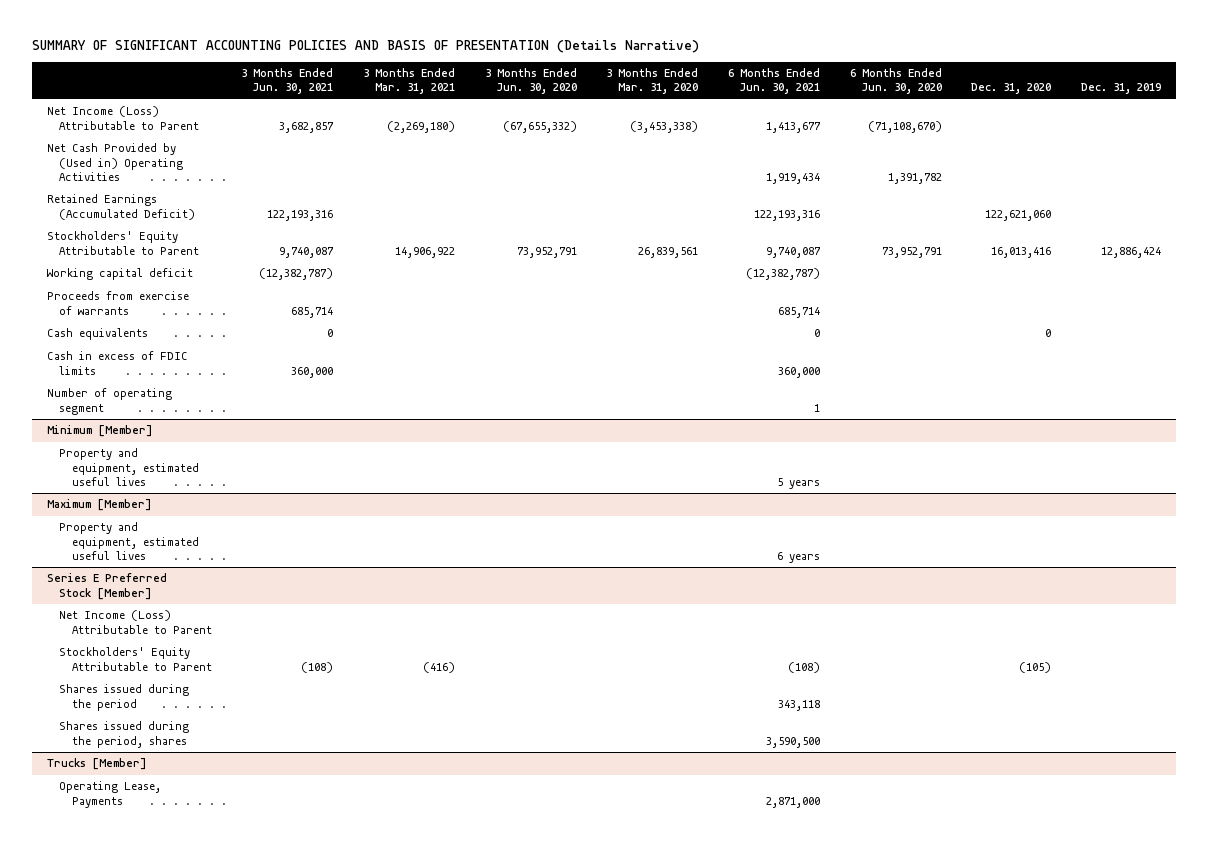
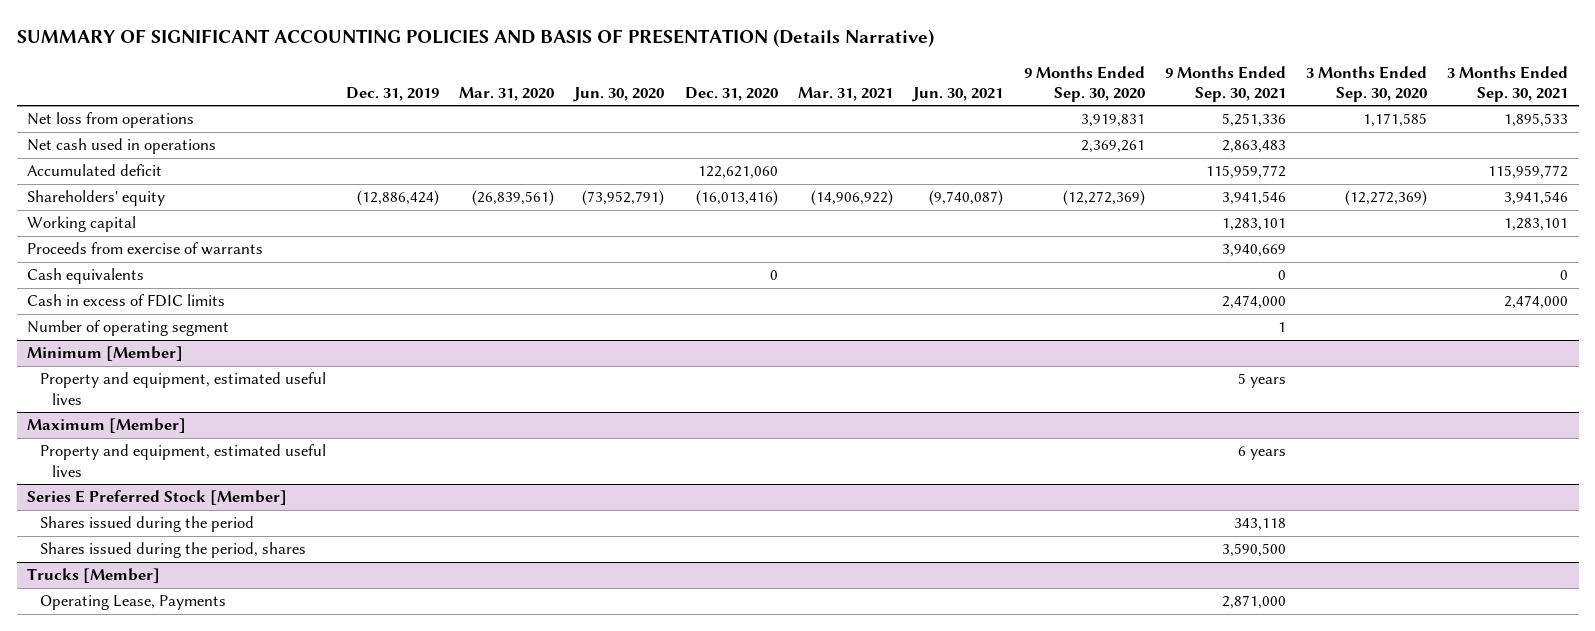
[241,67,334,95] 3 Months Ended Jun. 30, 2021 -> none
[363,67,456,95] 3 Months Ended Mar. 31, 2021 -> none
[484,67,577,95] 3 Months Ended Jun. 30, 2020 -> none
[606,67,699,95] 3 Months Ended Mar. 31, 2020 -> none
[727,67,820,95] 6 Months Ended Jun. 30, 2021 -> none
[849,67,942,95] 6 Months Ended Jun. 30, 2020 -> none
none -> [459,86,555,101] Mar. 31, 2020
none -> [573,86,665,102] Jun. 30, 2020
none -> [798,86,894,101] Mar. 31, 2021
none -> [912,86,1004,102] Jun. 30, 2021
none -> [1023,65,1145,102] 9 Months Ended Sep. 30, 2020
none -> [1164,65,1286,102] 9 Months Ended Sep. 30, 2021
none -> [1306,65,1428,102] 3 Months Ended Sep. 30, 2020
none -> [1447,65,1569,102] 3 Months Ended Sep. 30, 2021
[46,106,200,130] Net Income (Loss) Attributable to Parent -> none
[46,231,200,255] Stockholders' Equity Attributable to Parent -> none
none -> [26,112,194,129] Net loss from operations
[46,143,184,182] Net Cash Provided by (Used in) Operating Activities -> [26,138,216,155] Net cash used in operations
[46,194,196,220] Retained Earnings (Accumulated Deficit) -> [26,164,162,177] Accumulated deficit
none -> [26,190,165,207] Shareholders' equity
[46,268,193,281] Working capital deficit -> [26,216,136,233] Working capital
[59,610,212,634] Net Income (Loss) Attributable to Parent -> none
[59,647,212,671] Stockholders' Equity Attributable to Parent -> none

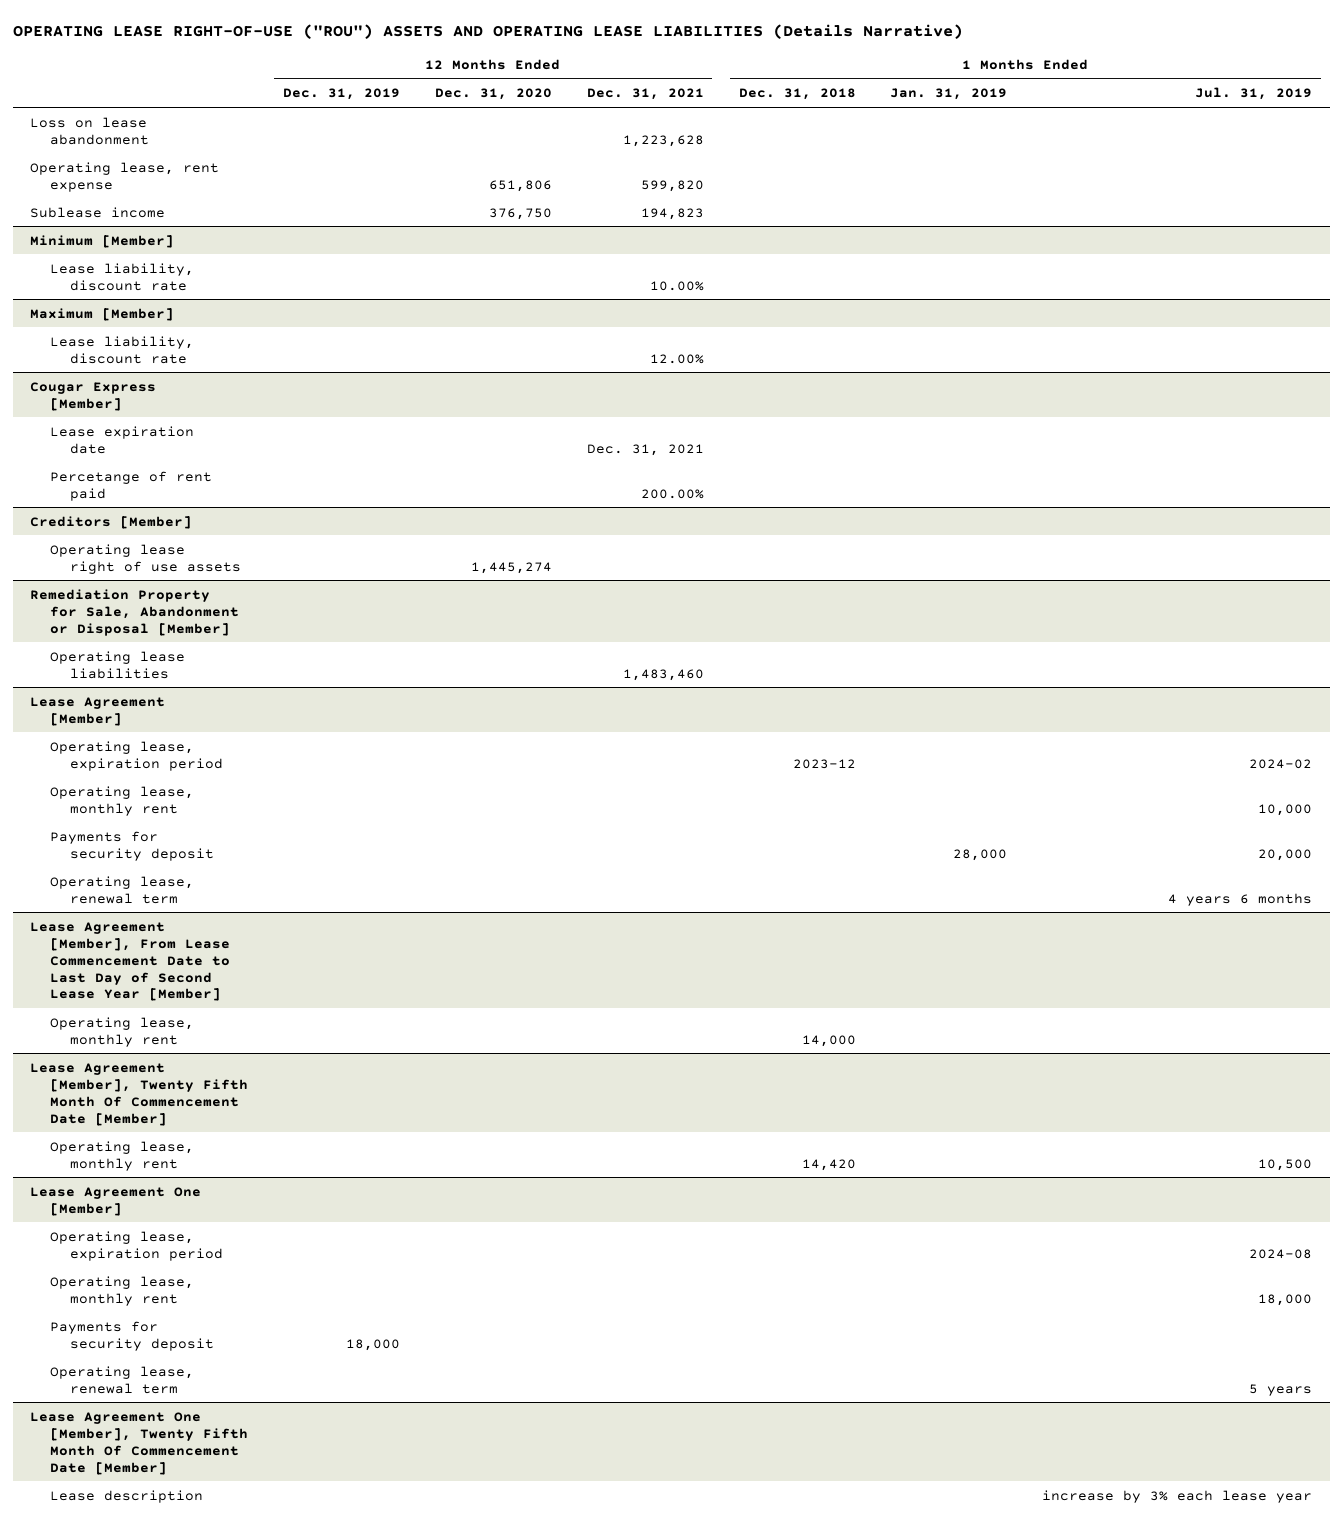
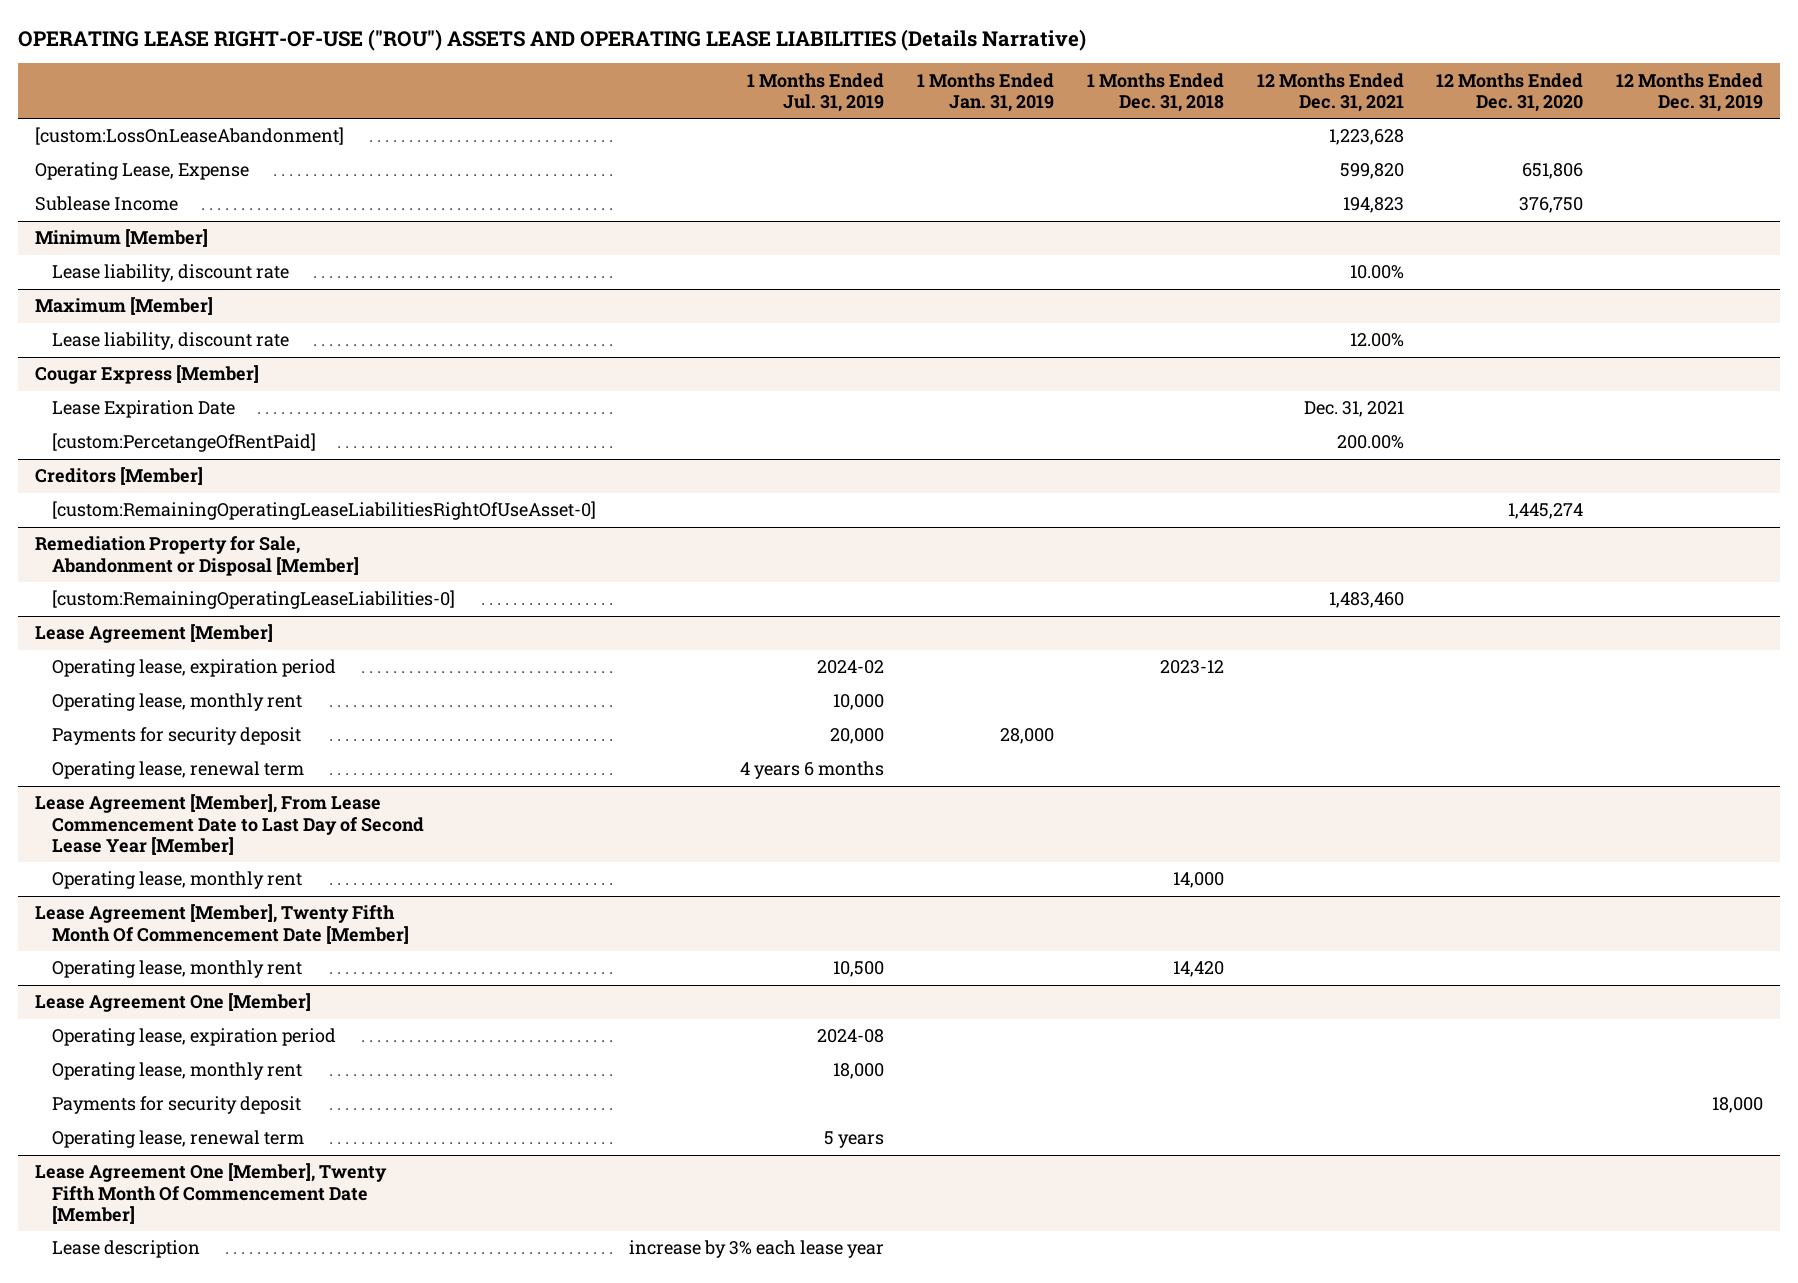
[30,116,149,145] Loss on lease abandonment -> [34,127,344,146] [custom:LossOnLeaseAbandonment]
[30,161,220,192] Operating lease, rent expense -> [34,162,249,181] Operating Lease, Expense
[30,206,166,218] Sublease income -> [34,196,178,212] Sublease Income
[49,425,194,454] Lease expiration date -> [52,400,236,419] Lease Expiration Date
[49,470,212,501] Percetange of rent paid -> [52,433,317,453] [custom:PercetangeOfRentPaid]
[49,543,241,574] Operating lease right of use assets -> [52,501,597,521] [custom:RemainingOperatingLeaseLiabilitiesRightOfUseAsset-0]
[49,650,185,679] Operating lease liabilities -> [52,590,456,610] [custom:RemainingOperatingLeaseLiabilities-0]

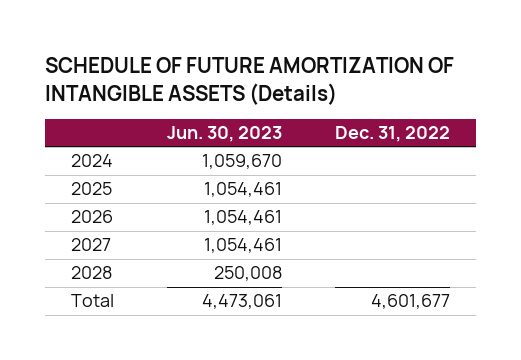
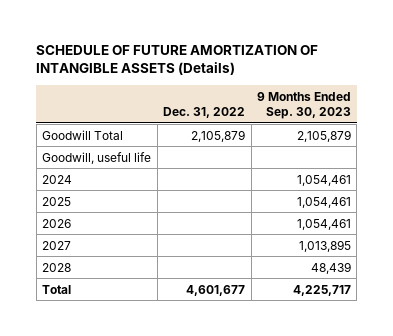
[166,125,282,142] Jun. 30, 2023 -> none
none -> [257,91,352,119] 9 Months Ended Sep. 30, 2023
none -> [42,129,124,140] Goodwill Total
none -> [42,151,152,164] Goodwill, useful life

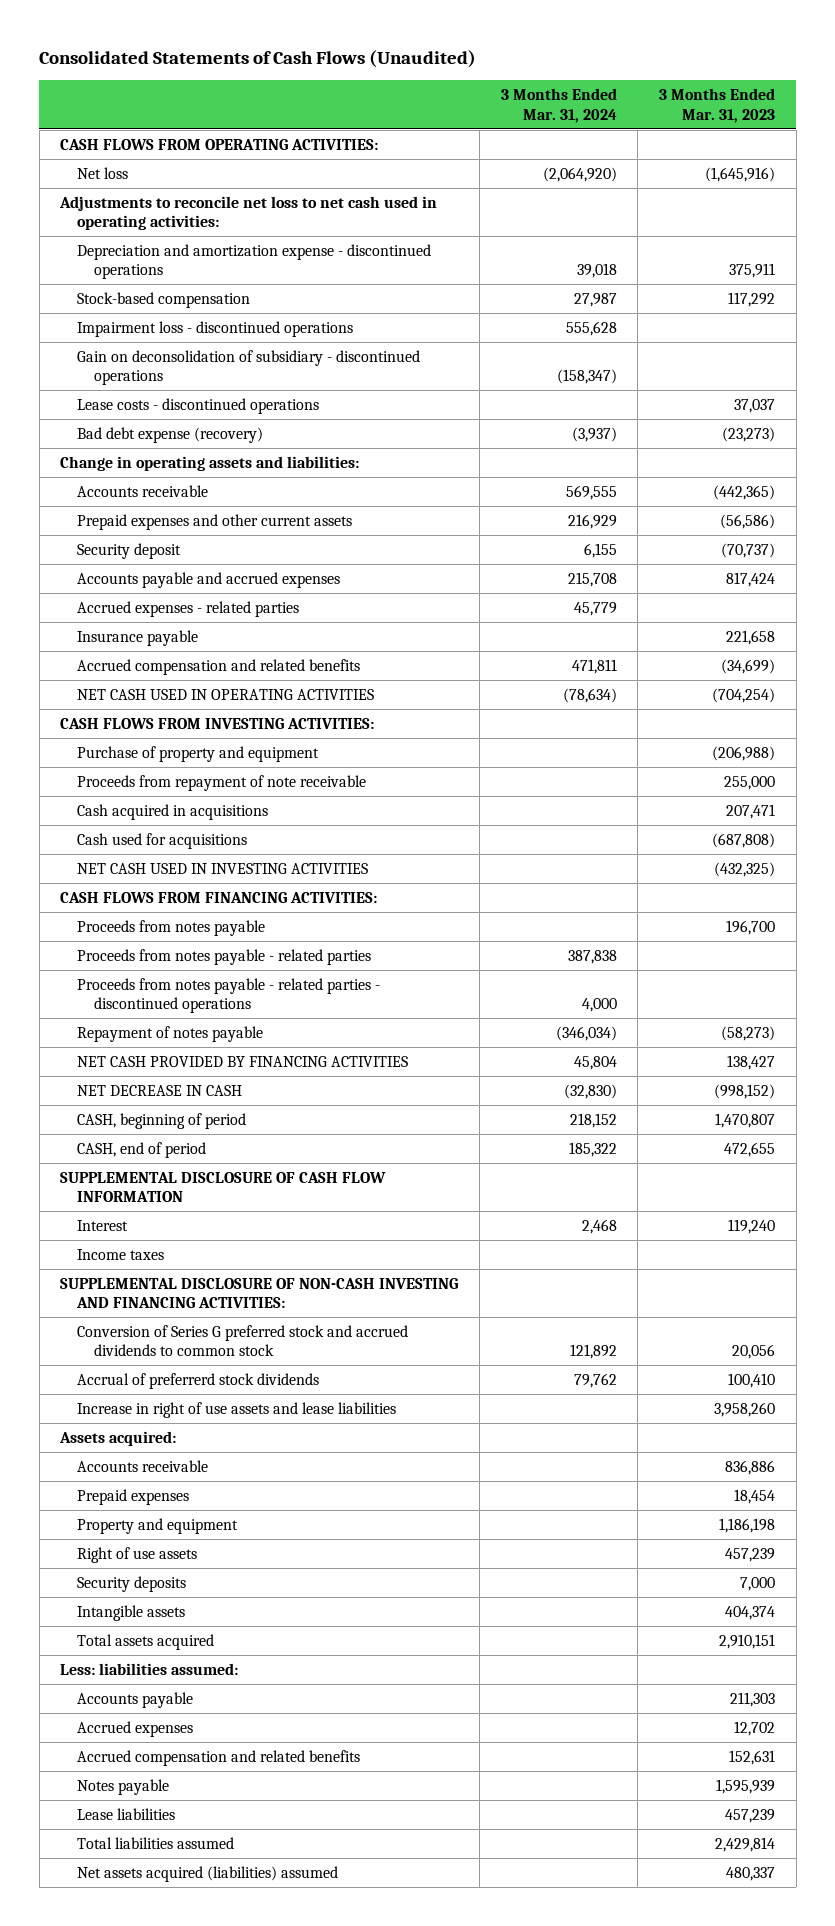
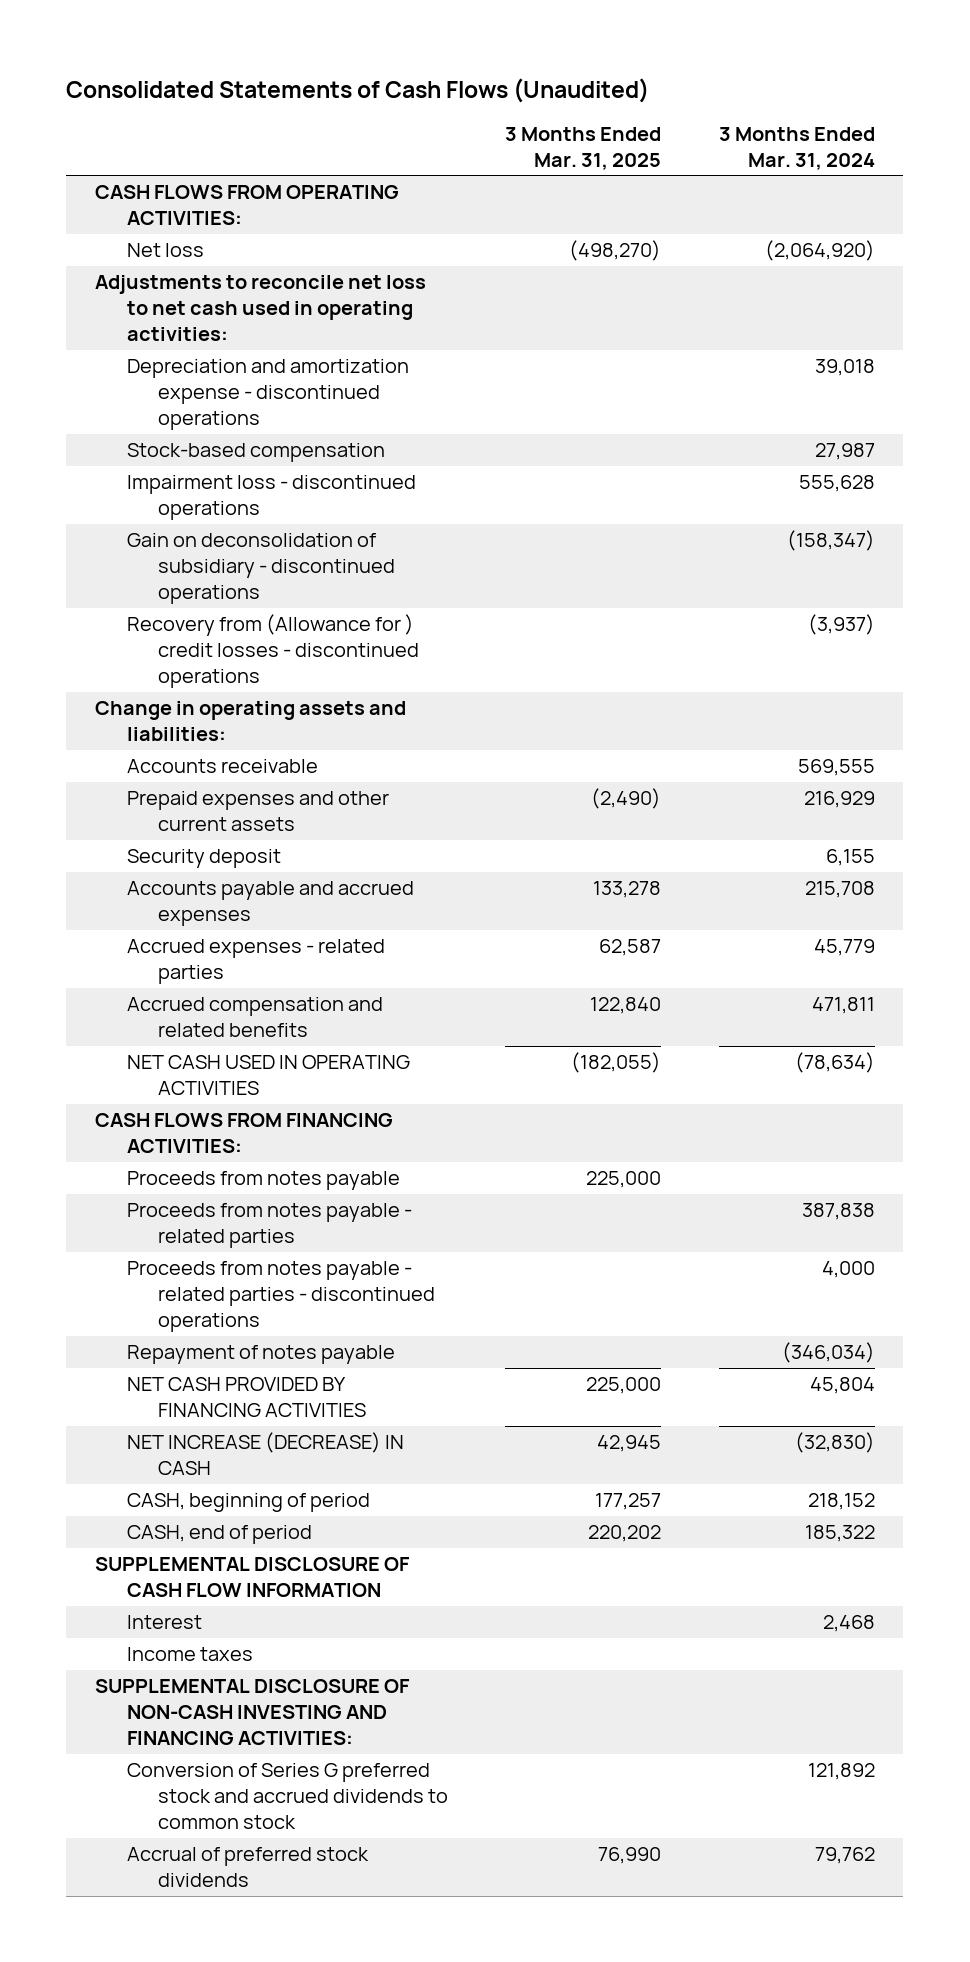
[659,88,776,123] 3 Months Ended Mar. 31, 2023 -> none
none -> [505,126,662,170] 3 Months Ended Mar. 31, 2025
[77,397,320,414] Lease costs - discontinued operations -> none
[77,426,264,443] Bad debt expense (recovery) -> [126,614,419,689] Recovery from (Allowance for ) credit losses - discontinued operations
[77,629,199,646] Insurance payable -> none
[60,717,375,729] CASH FLOWS FROM INVESTING ACTIVITIES: -> none
[77,745,320,762] Purchase of property and equipment -> none
[77,774,367,791] Proceeds from repayment of note receivable -> none
[77,803,269,820] Cash acquired in acquisitions -> none
[77,832,248,849] Cash used for acquisitions -> none
[77,862,369,874] NET CASH USED IN INVESTING ACTIVITIES -> none
[77,1084,243,1096] NET DECREASE IN CASH -> [126,1432,404,1476] NET INCREASE (DECREASE) IN CASH
[77,1401,397,1418] Increase in right of use assets and lease liabilities -> none
[59,1430,177,1446] Assets acquired: -> none
[77,1459,209,1472] Accounts receivable -> none
[77,1488,190,1505] Prepaid expenses -> none
[77,1517,239,1534] Property and equipment -> none
[77,1546,198,1563] Right of use assets -> none
[77,1575,187,1592] Security deposits -> none
[77,1604,186,1621] Intangible assets -> none
[77,1633,215,1650] Total assets acquired -> none
[60,1662,239,1675] Less: liabilities assumed: -> none
[77,1691,194,1708] Accounts payable -> none
[77,1720,194,1737] Accrued expenses -> none
[77,1749,361,1766] Accrued compensation and related benefits -> none
[77,1778,170,1795] Notes payable -> none
[77,1807,176,1820] Lease liabilities -> none
[77,1836,235,1849] Total liabilities assumed -> none
[77,1865,339,1882] Net assets acquired (liabilities) assumed -> none
[77,1372,320,1389] Accrual of preferrerd stock dividends -> [126,1847,369,1888] Accrual of preferred stock dividends

